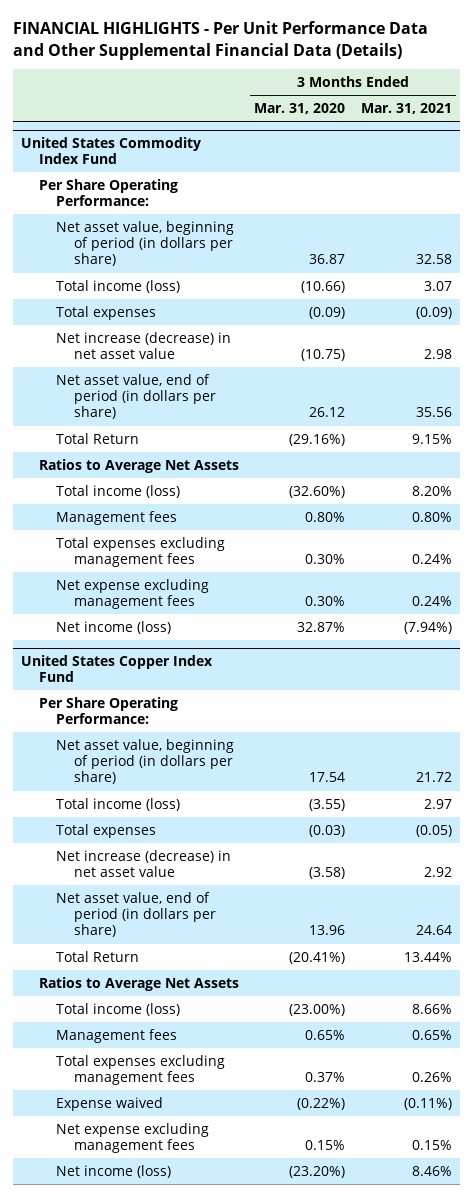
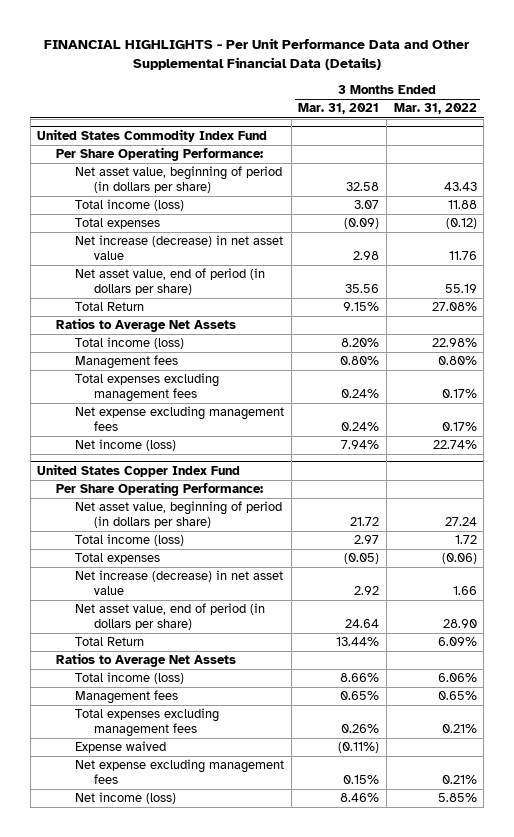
[254,103,346,115] Mar. 31, 2020 -> none
none -> [393,103,477,115] Mar. 31, 2022
[403,621,452,634] (7.94%) -> [341,440,380,450] 7.94%

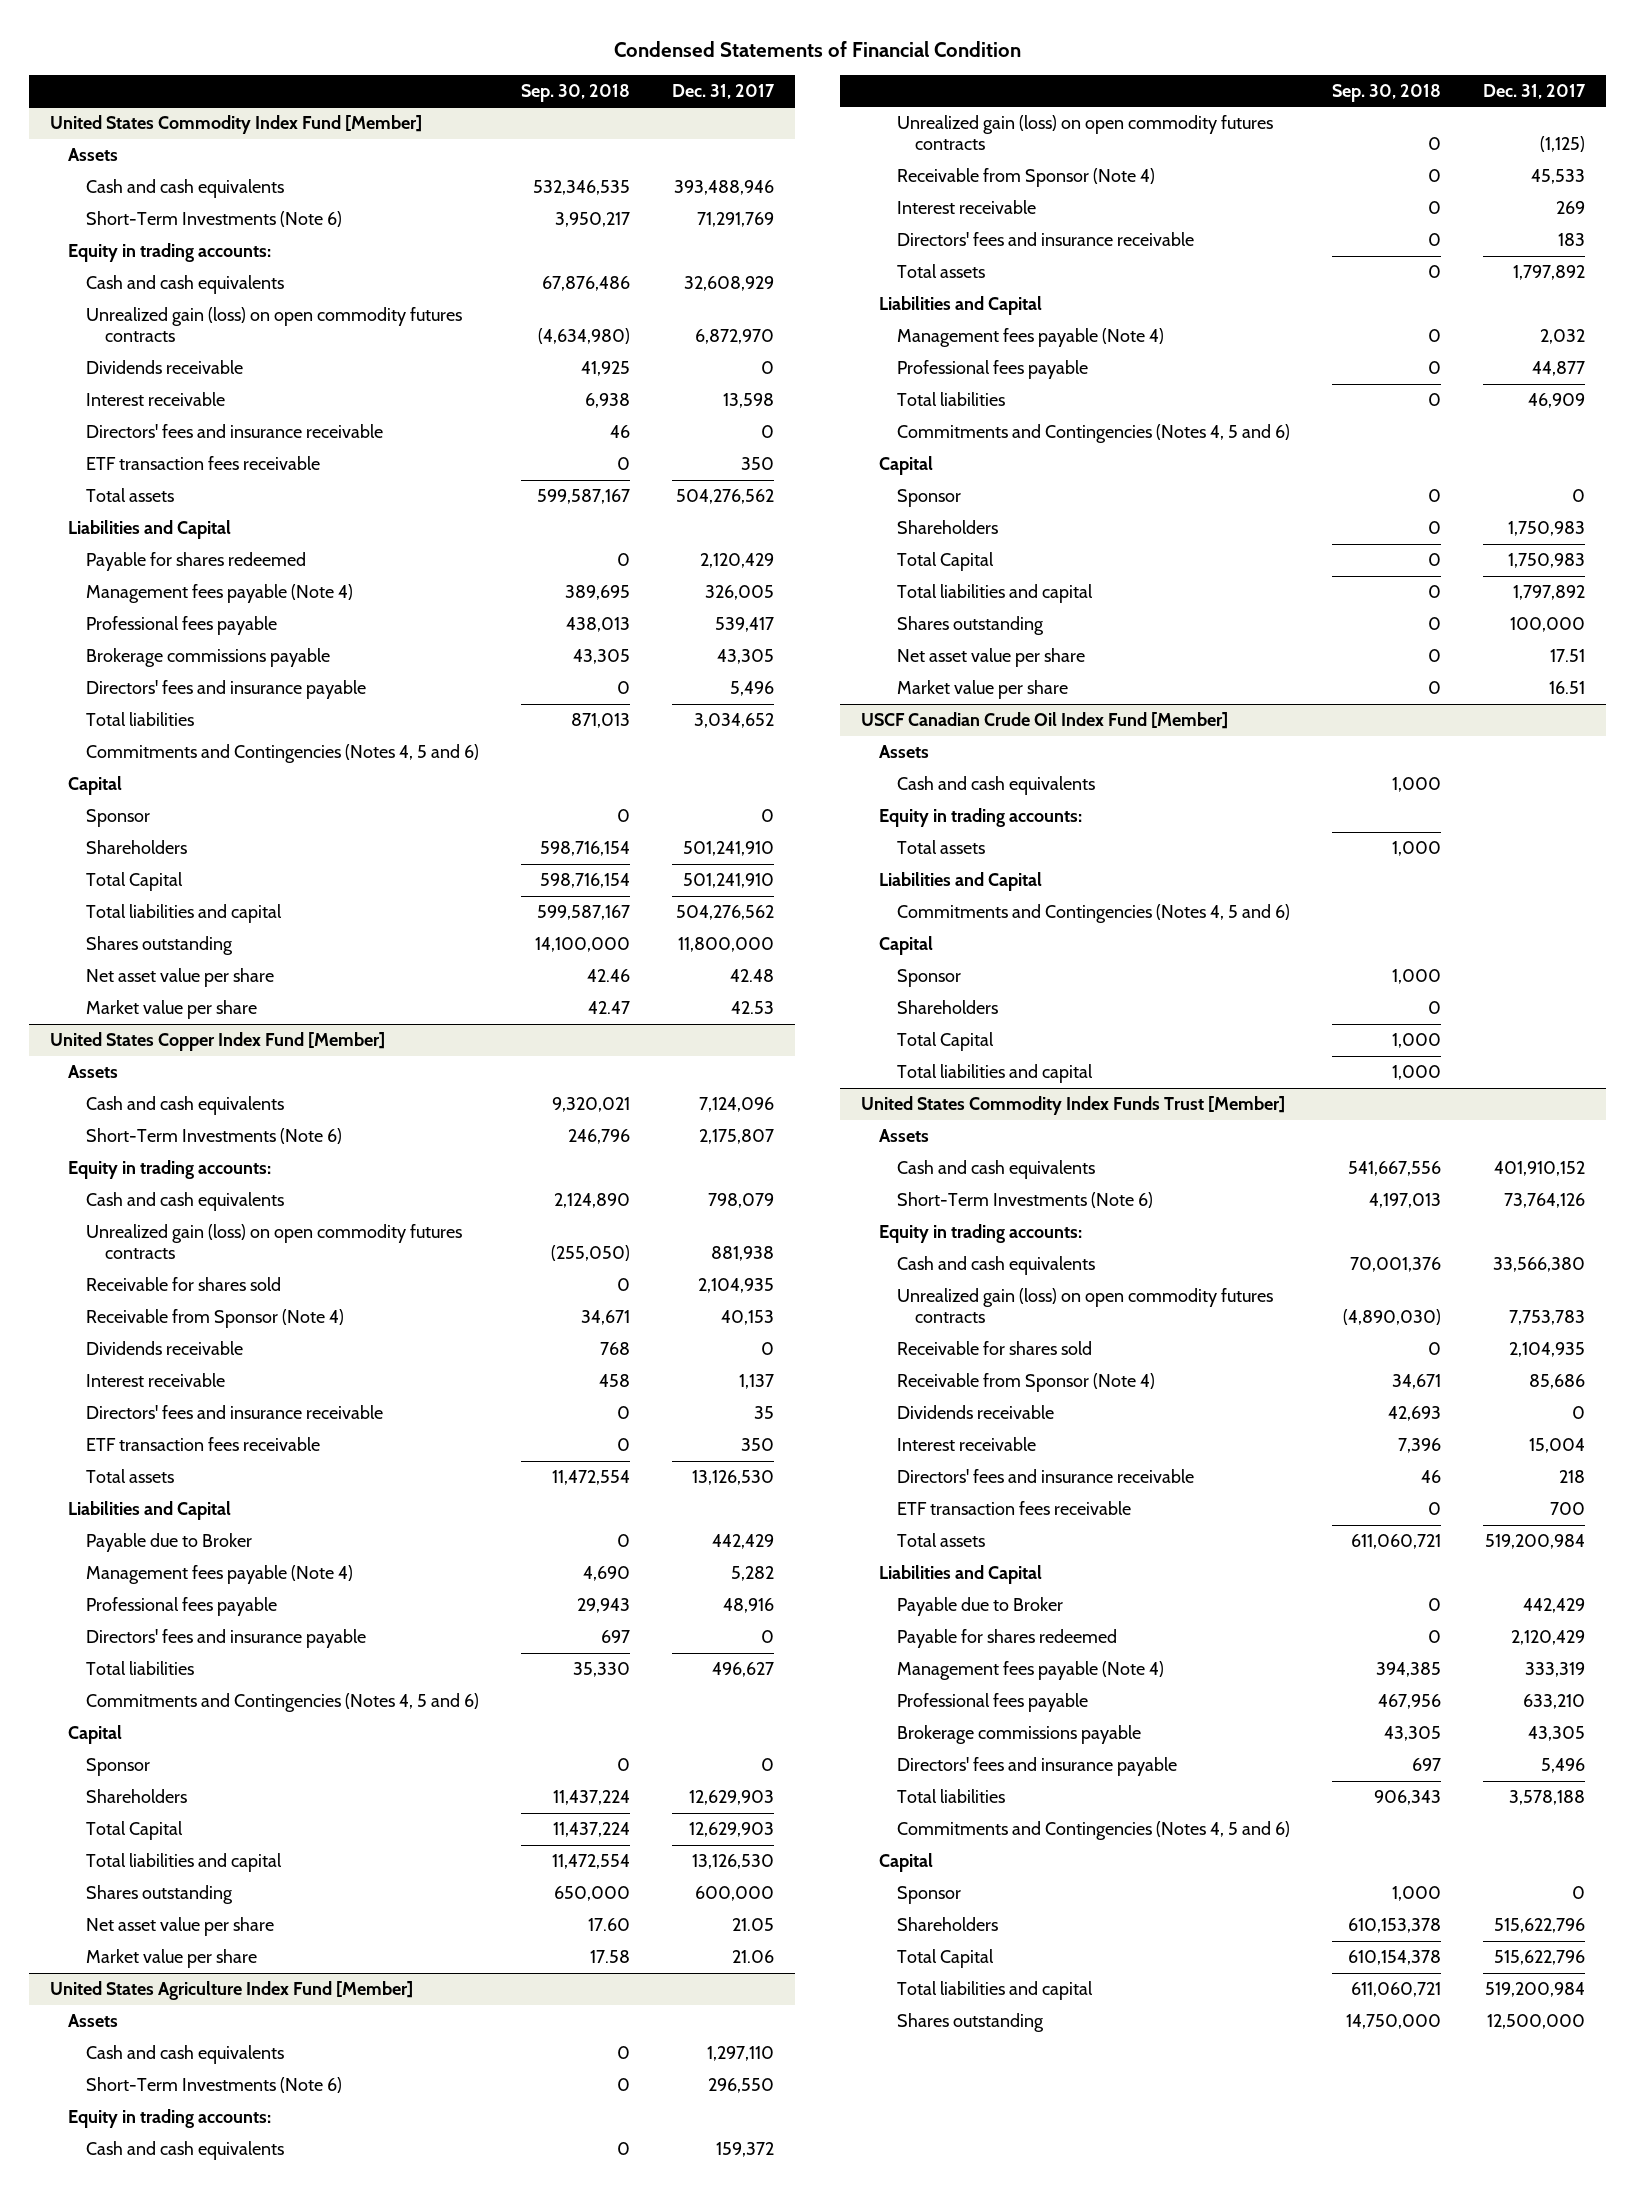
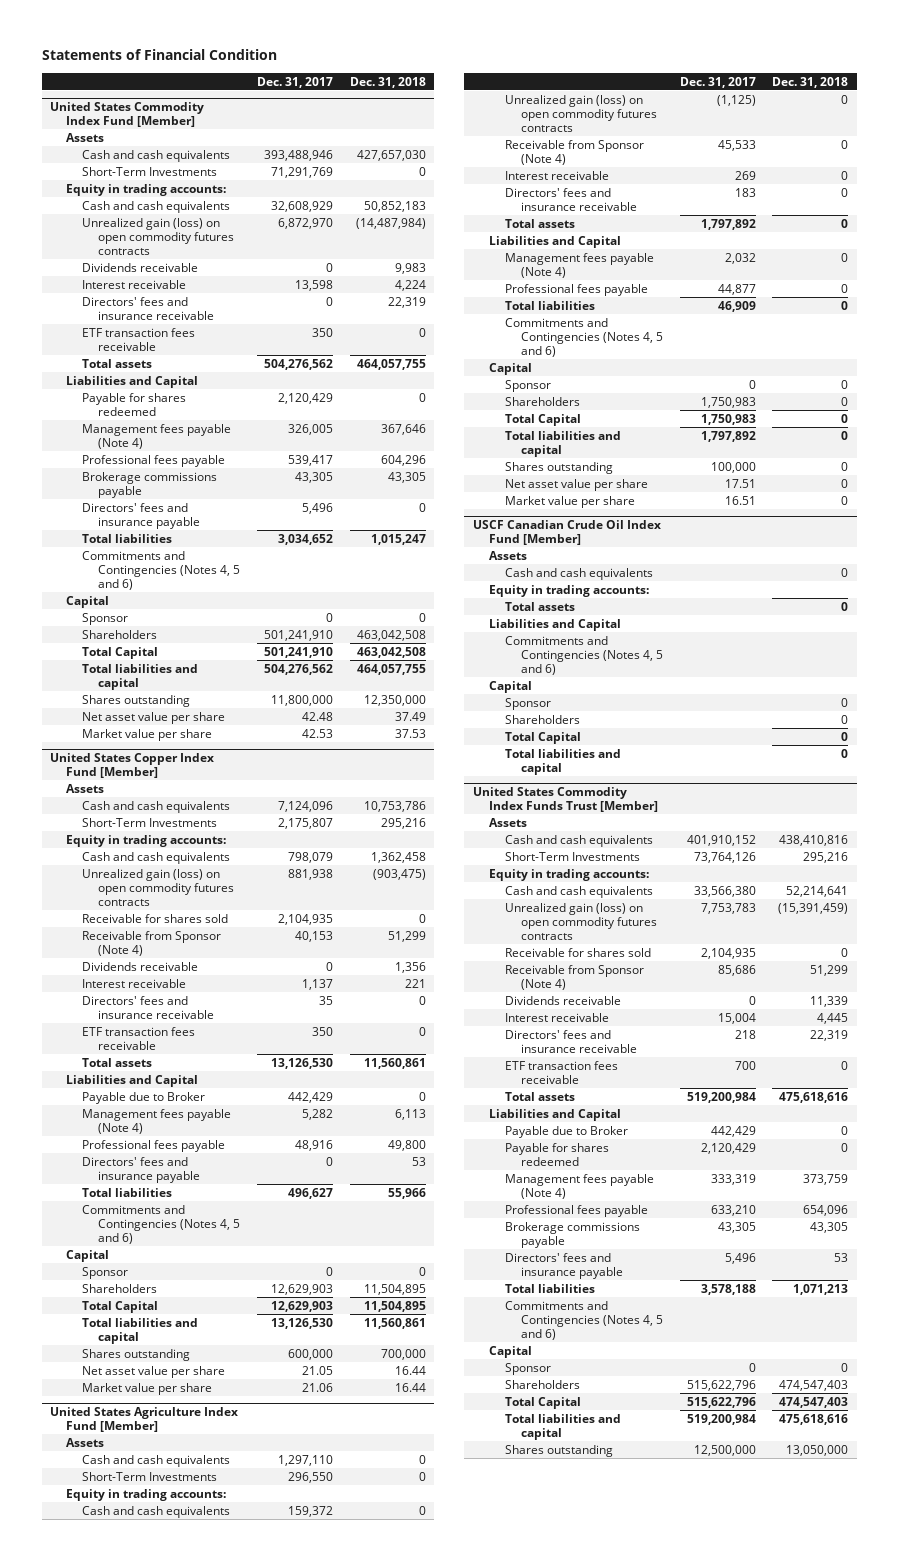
[613,40,1021,57] Condensed Statements of Financial Condition -> [41,49,277,61] Statements of Financial Condition
[521,83,631,102] Sep. 30, 2018 -> none
none -> [349,76,426,88] Dec. 31, 2018
[86,211,343,228] Short-Term Investments (Note 6) -> [82,166,218,176] Short-Term Investments
[86,1128,343,1145] Short-Term Investments (Note 6) -> [82,817,218,827] Short-Term Investments
[86,2077,343,2094] Short-Term Investments (Note 6) -> [82,1471,218,1481] Short-Term Investments
[897,1192,1154,1209] Short-Term Investments (Note 6) -> [504,851,640,861] Short-Term Investments

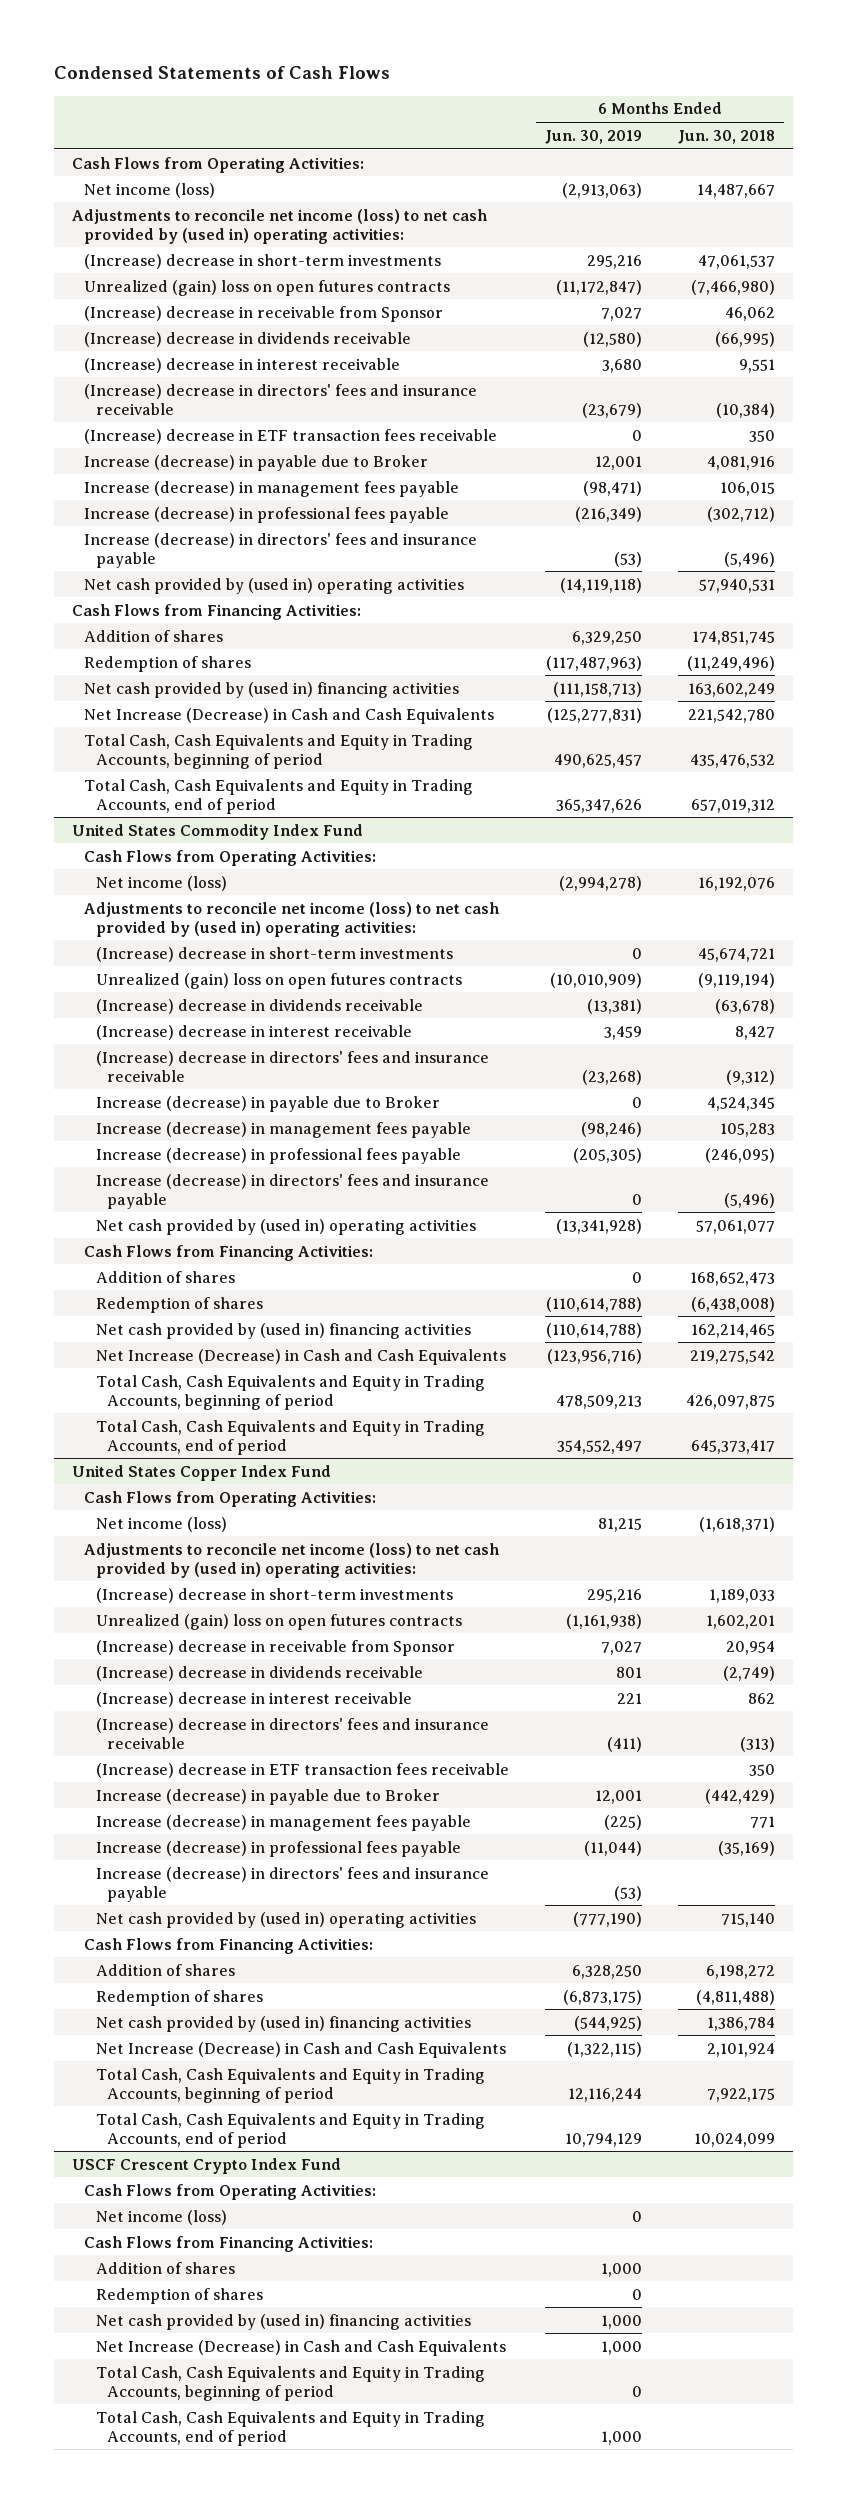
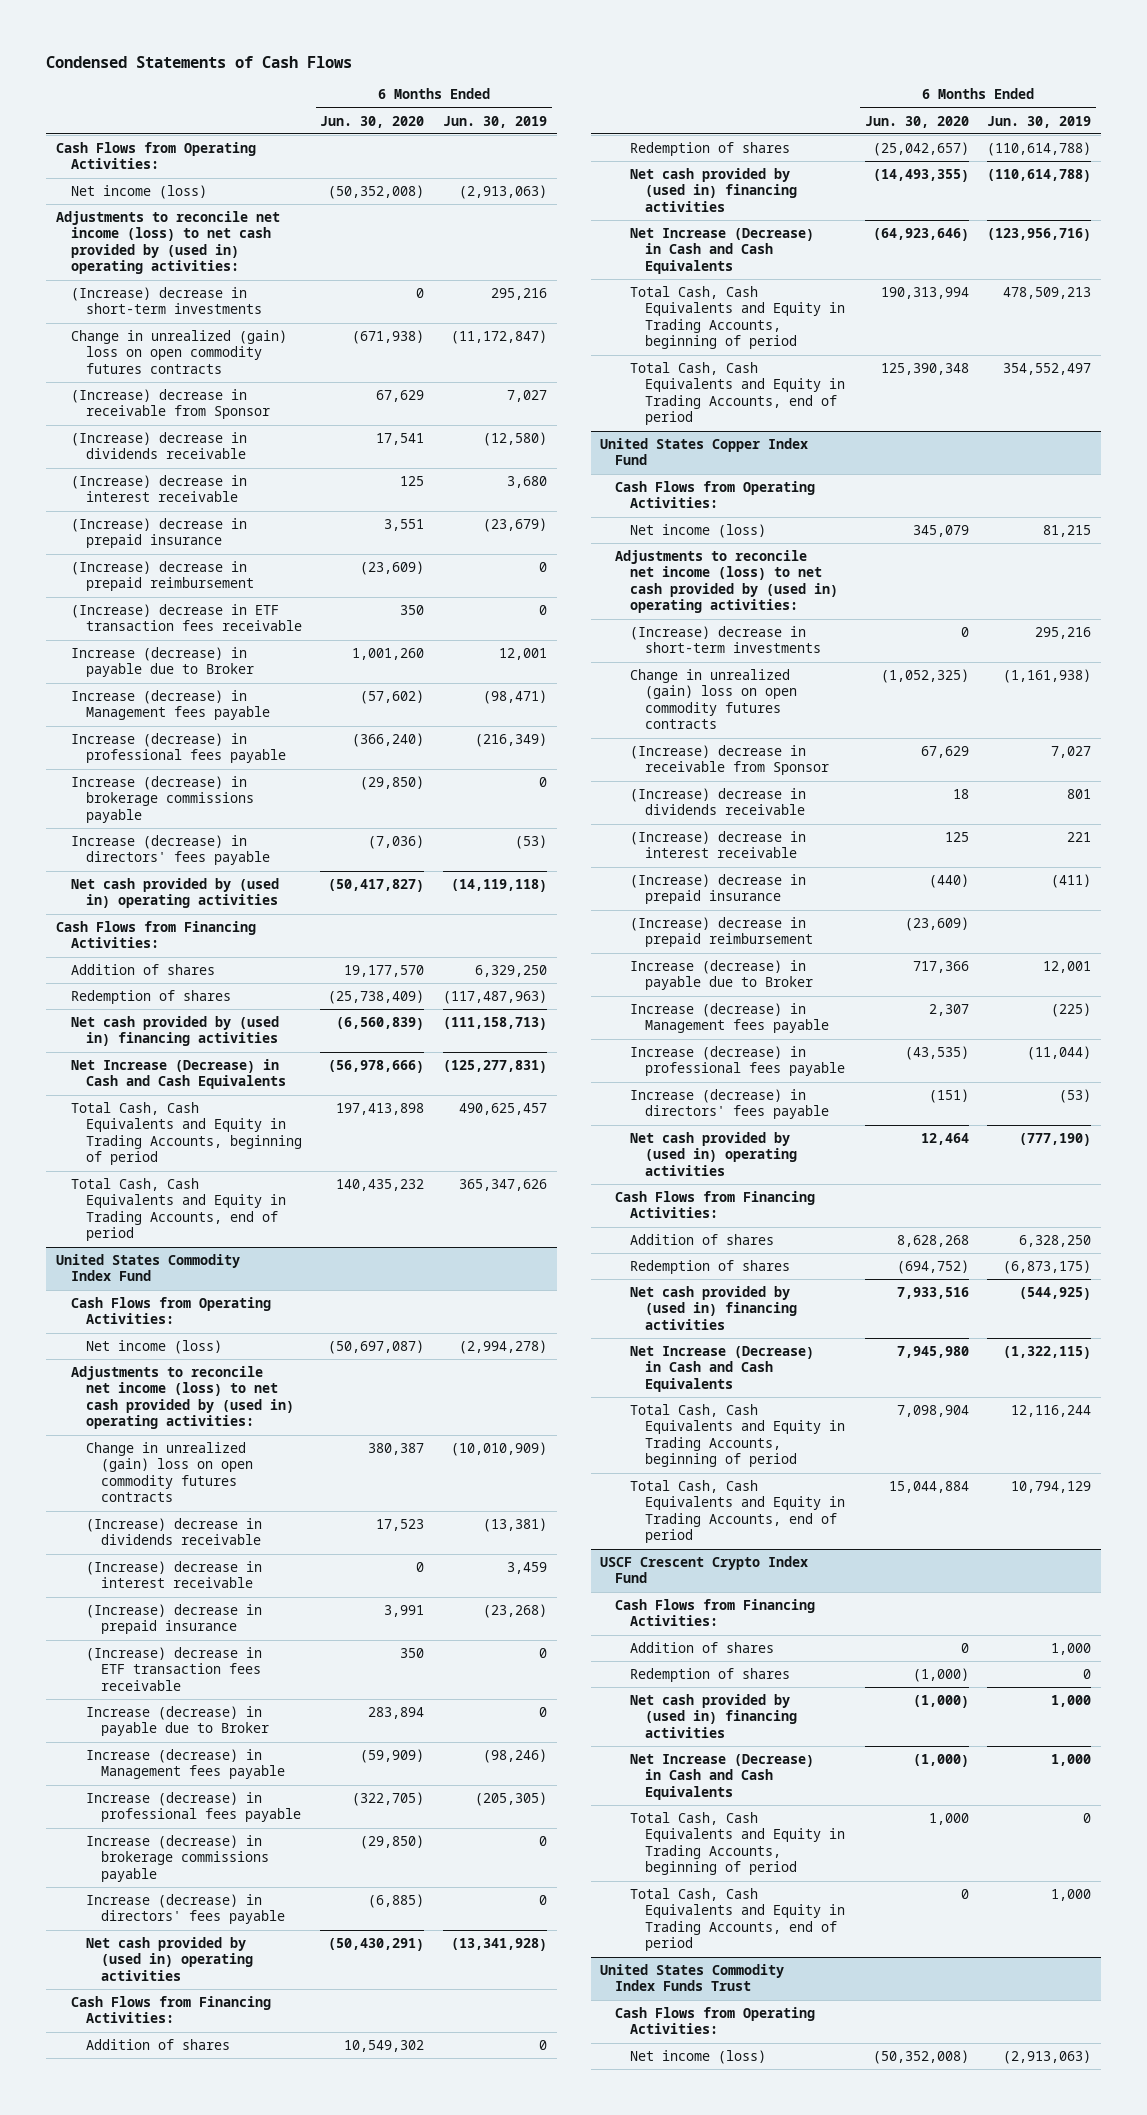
[678,129,776,144] Jun. 30, 2018 -> none
none -> [320,115,425,128] Jun. 30, 2020
[84,279,451,296] Unrealized (gain) loss on open futures contracts -> [70,330,287,374] Change in unrealized (gain) loss on open commodity futures contracts
[84,383,478,415] (Increase) decrease in directors' fees and insurance receivable -> [70,518,247,549] (Increase) decrease in prepaid insurance
none -> [70,561,254,592] (Increase) decrease in prepaid reimbursement
[84,480,460,497] Increase (decrease) in management fees payable -> [70,690,270,721] Increase (decrease) in Management fees payable
none -> [70,776,254,823] Increase (decrease) in brokerage commissions payable
[84,532,478,568] Increase (decrease) in directors' fees and insurance payable -> [70,835,270,866] Increase (decrease) in directors' fees payable
[95,946,453,962] (Increase) decrease in short-term investments -> none
[95,972,462,989] Unrealized (gain) loss on open futures contracts -> [85,1442,253,1503] Change in unrealized (gain) loss on open commodity futures contracts
[95,1050,489,1082] (Increase) decrease in directors' fees and insurance receivable -> [85,1604,262,1635] (Increase) decrease in prepaid insurance
none -> [85,1647,262,1691] (Increase) decrease in ETF transaction fees receivable
[95,1121,471,1138] Increase (decrease) in management fees payable -> [85,1749,285,1780] Increase (decrease) in Management fees payable
none -> [85,1835,269,1882] Increase (decrease) in brokerage commissions payable
[95,1173,489,1209] Increase (decrease) in directors' fees and insurance payable -> [85,1894,285,1925] Increase (decrease) in directors' fees payable
[95,1613,462,1630] Unrealized (gain) loss on open futures contracts -> [629,669,797,730] Change in unrealized (gain) loss on open commodity futures contracts
[95,1762,509,1778] (Increase) decrease in ETF transaction fees receivable -> none
[95,1717,489,1749] (Increase) decrease in directors' fees and insurance receivable -> [629,874,806,905] (Increase) decrease in prepaid insurance
none -> [629,917,813,948] (Increase) decrease in prepaid reimbursement
[95,1814,471,1831] Increase (decrease) in management fees payable -> [629,1003,829,1034] Increase (decrease) in Management fees payable
[95,1866,489,1902] Increase (decrease) in directors' fees and insurance payable -> [629,1089,829,1120] Increase (decrease) in directors' fees payable
[84,2183,377,2200] Cash Flows from Operating Activities: -> none
[95,2209,227,2225] Net income (loss) -> none
none -> [600,1964,785,1992] United States Commodity Index Funds Trust
none -> [614,2007,815,2035] Cash Flows from Operating Activities:
none -> [629,2050,766,2065] Net income (loss)

